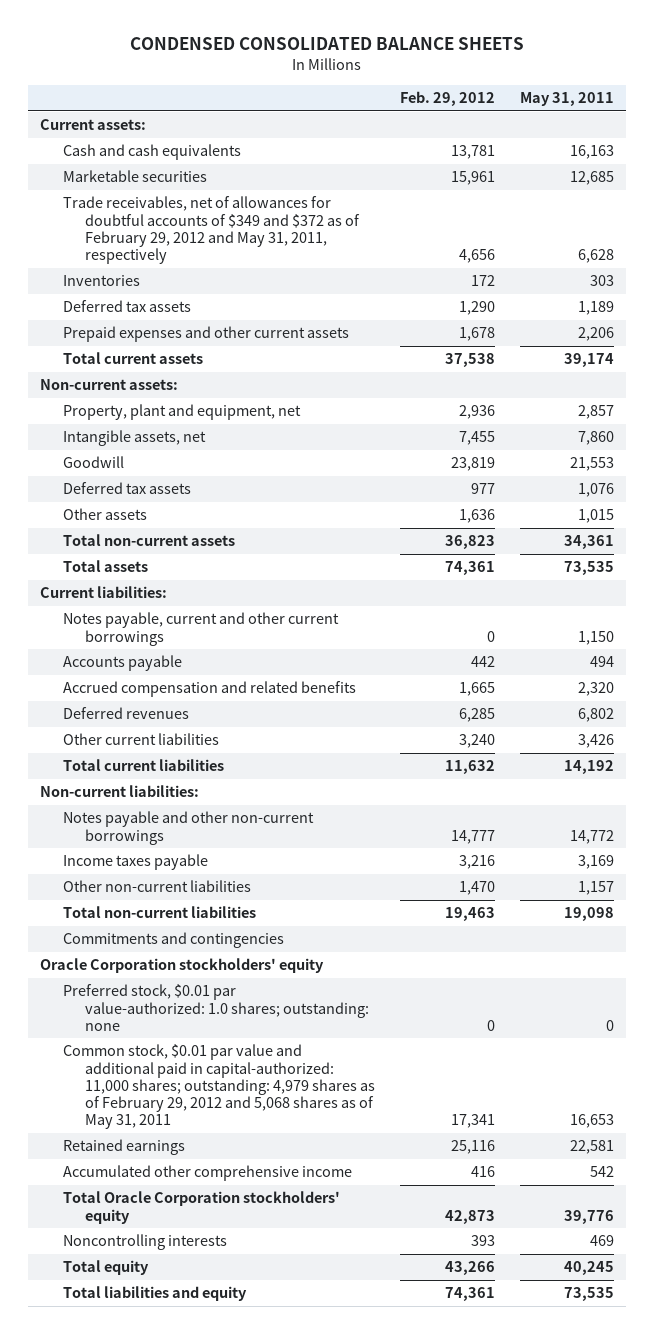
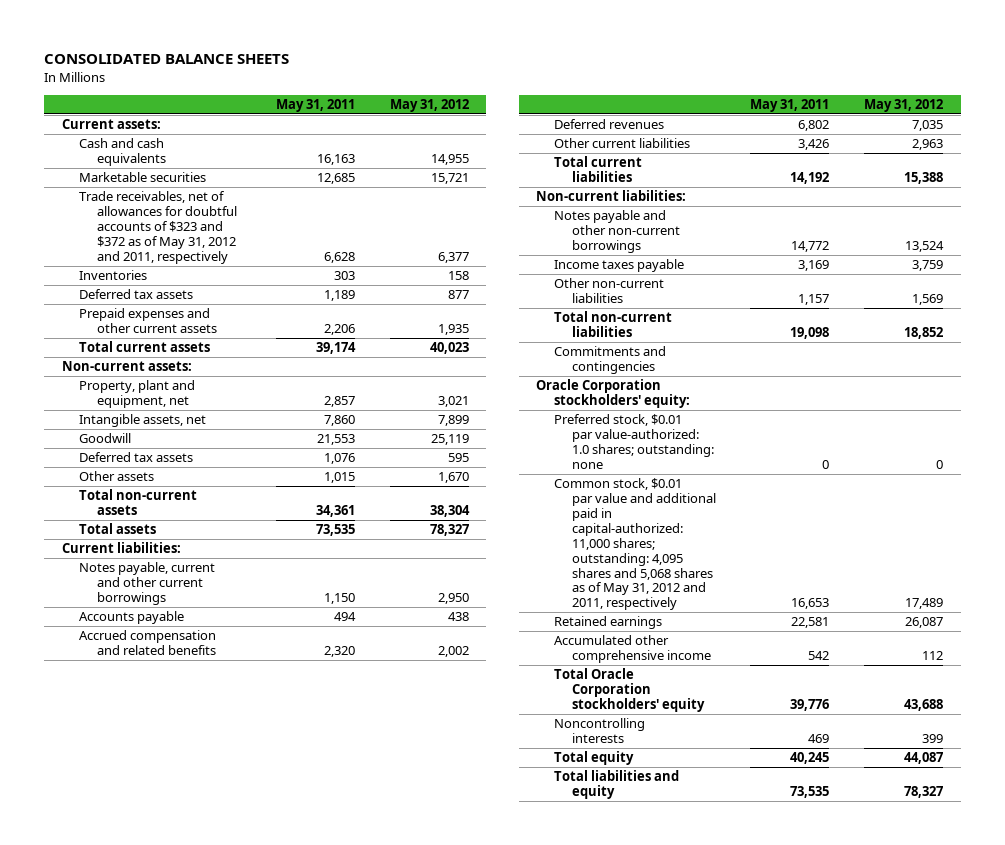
[129,37,524,51] CONDENSED CONSOLIDATED BALANCE SHEETS -> [44,54,290,65] CONSOLIDATED BALANCE SHEETS
[399,91,495,107] Feb. 29, 2012 -> none
none -> [389,98,469,112] May 31, 2012
[62,196,361,264] Trade receivables, net of allowances for doubtful accounts of $349 and $372 as of February 29, 2012 and May 31, 2011, respectively -> [79,191,238,264] Trade receivables, net of allowances for doubtful accounts of $323 and $372 as of May 31, 2012 and 2011, respectively
[39,958,324,974] Oracle Corporation stockholders' equity -> [536,379,690,409] Oracle Corporation stockholders' equity:
[62,1044,376,1130] Common stock, $0.01 par value and additional paid in capital-authorized: 11,000 shares; outstanding: 4,979 shares as of February 29, 2012 and 5,068 shares as of May 31, 2011 -> [553,478,716,611] Common stock, $0.01 par value and additional paid in capital-authorized: 11,000 shares; outstanding: 4,095 shares and 5,068 shares as of May 31, 2012 and 2011, respectively

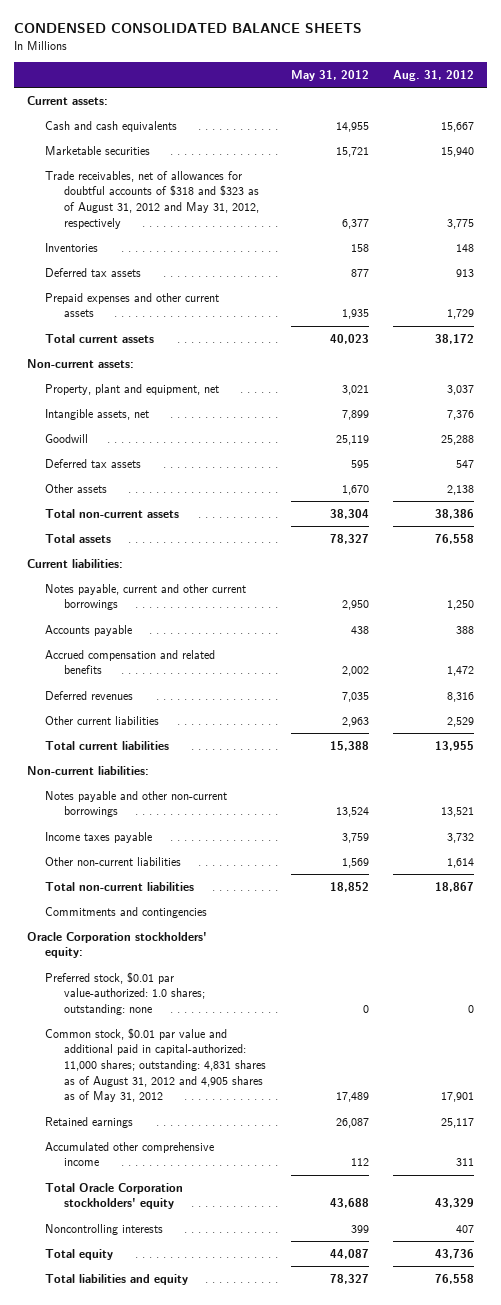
[44,54,290,65] CONSOLIDATED BALANCE SHEETS -> [14,23,363,34] CONDENSED CONSOLIDATED BALANCE SHEETS
[275,98,355,112] May 31, 2011 -> none
none -> [393,69,475,81] Aug. 31, 2012
[79,191,238,264] Trade receivables, net of allowances for doubtful accounts of $323 and $372 as of May 31, 2012 and 2011, respectively -> [45,170,259,229] Trade receivables, net of allowances for doubtful accounts of $318 and $323 as of August 31, 2012 and May 31, 2012, respectively
[553,478,716,611] Common stock, $0.01 par value and additional paid in capital-authorized: 11,000 shares; outstanding: 4,095 shares and 5,068 shares as of May 31, 2012 and 2011, respectively -> [45,1027,266,1103] Common stock, $0.01 par value and additional paid in capital-authorized: 11,000 shares; outstanding: 4,831 shares as of August 31, 2012 and 4,905 shares as of May 31, 2012

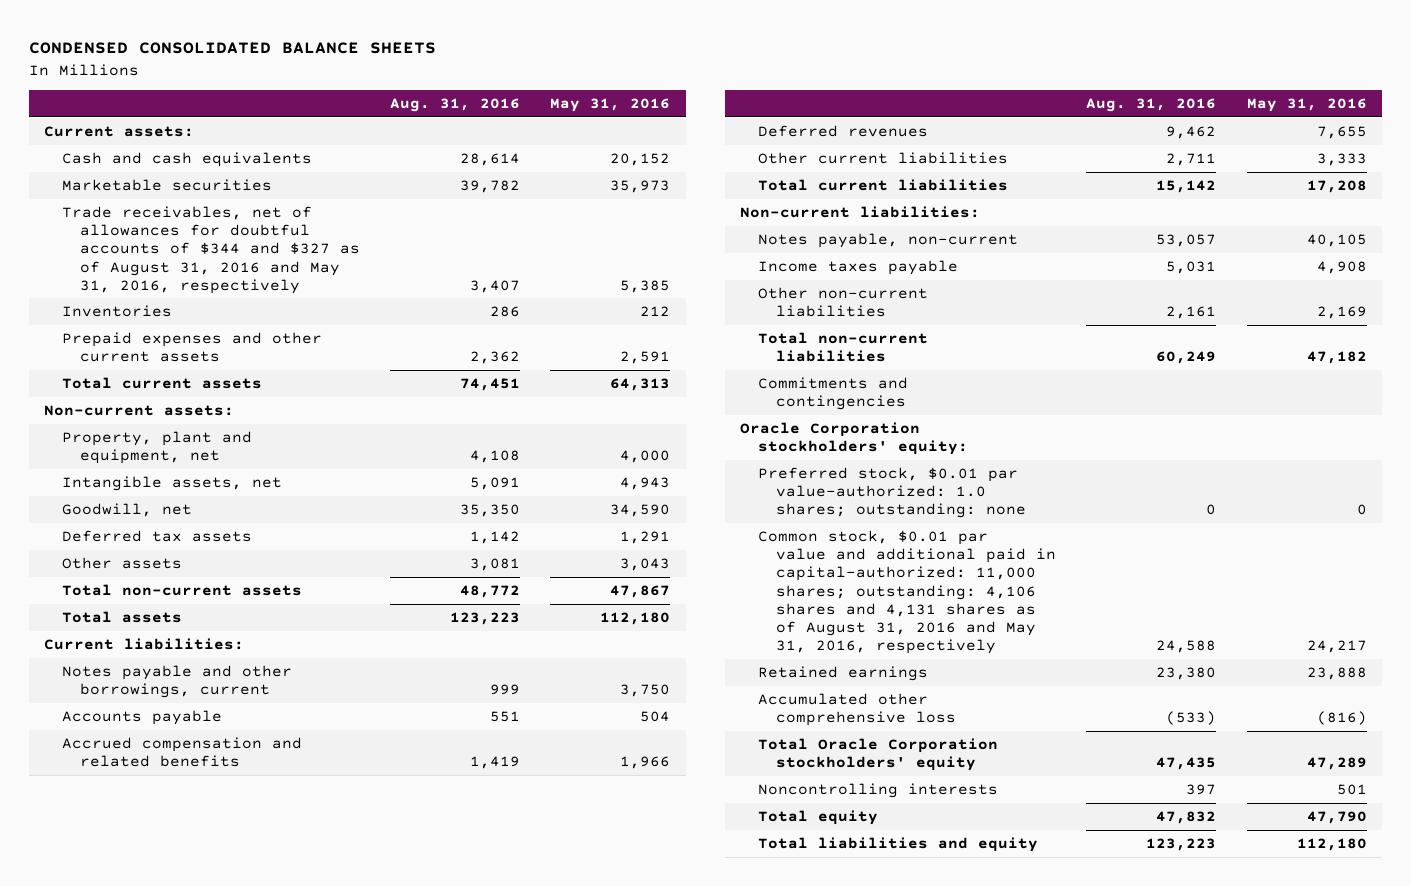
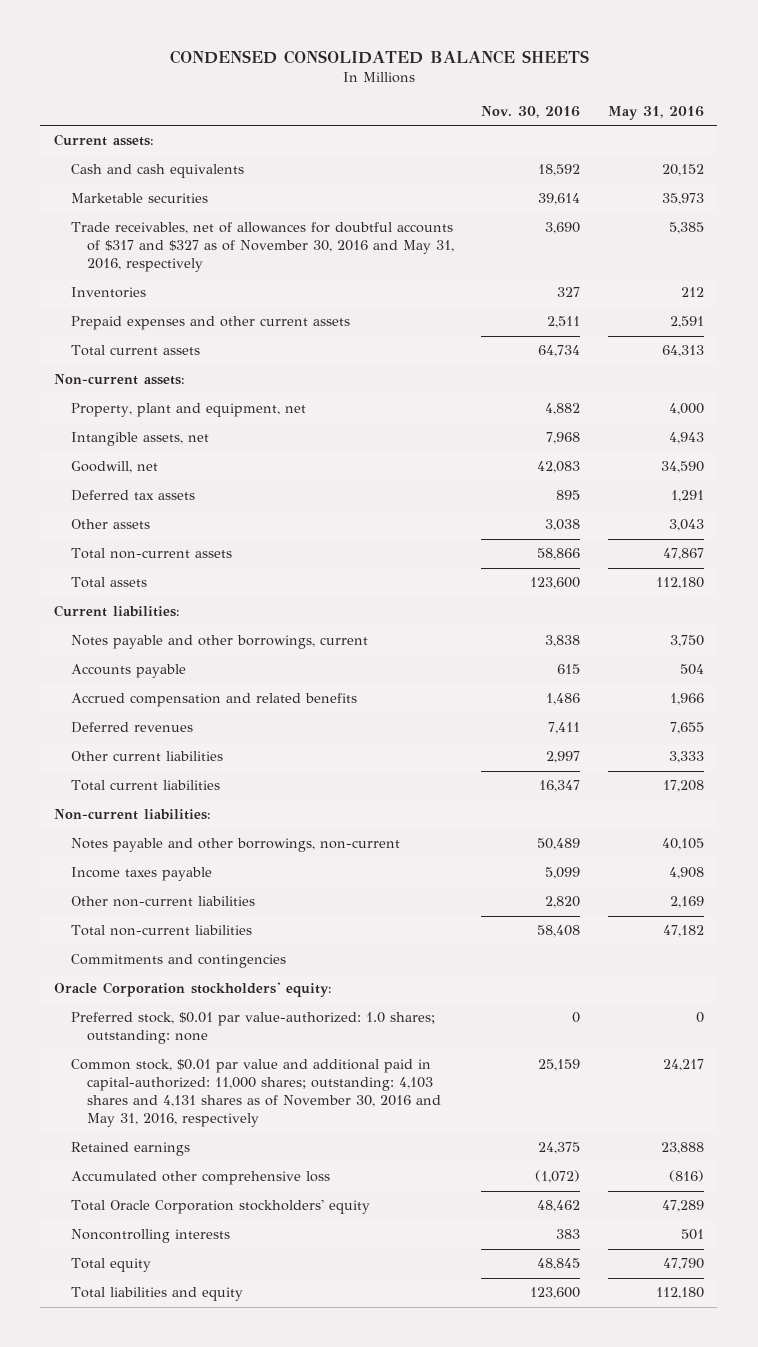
[390,98,521,113] Aug. 31, 2016 -> none
none -> [481,105,581,118] Nov. 30, 2016
[61,205,360,294] Trade receivables, net of allowances for doubtful accounts of $344 and $327 as of August 31, 2016 and May 31, 2016, respectively -> [70,222,455,273] Trade receivables, net of allowances for doubtful accounts of $317 and $327 as of November 30, 2016 and May 31, 2016, respectively
[758,232,1019,248] Notes payable, non-current -> [70,838,400,853] Notes payable and other borrowings, non-current
[758,529,1056,655] Common stock, $0.01 par value and additional paid in capital-authorized: 11,000 shares; outstanding: 4,106 shares and 4,131 shares as of August 31, 2016 and May 31, 2016, respectively -> [70,1059,442,1128] Common stock, $0.01 par value and additional paid in capital-authorized: 11,000 shares; outstanding: 4,103 shares and 4,131 shares as of November 30, 2016 and May 31, 2016, respectively

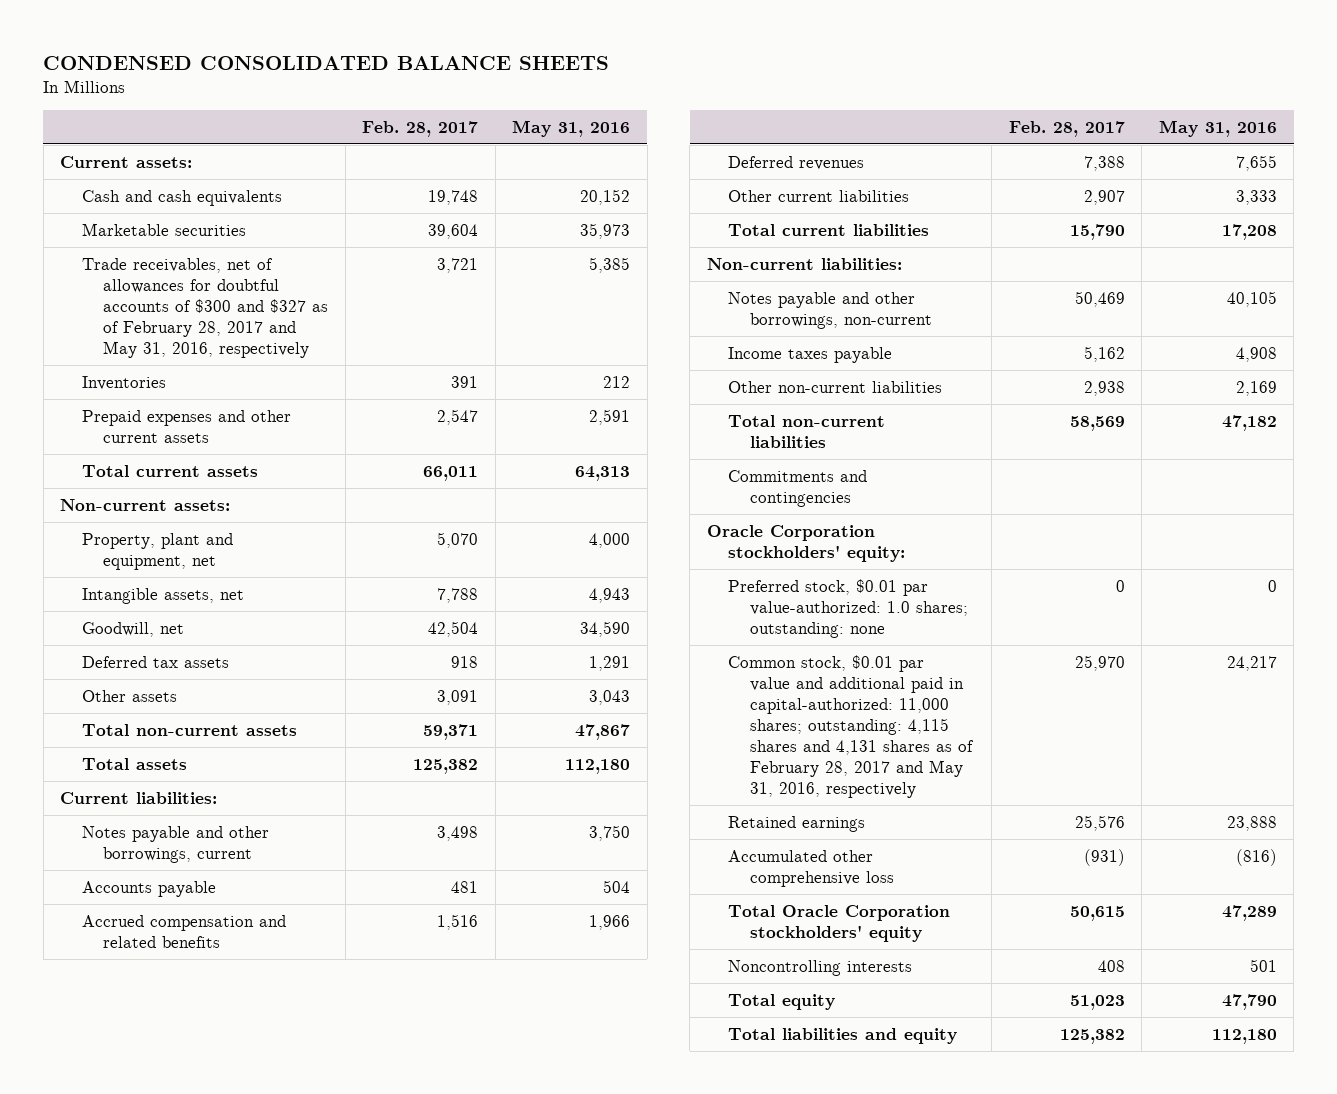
[481,105,581,118] Nov. 30, 2016 -> none
none -> [362,120,479,137] Feb. 28, 2017
[70,222,455,273] Trade receivables, net of allowances for doubtful accounts of $317 and $327 as of November 30, 2016 and May 31, 2016, respectively -> [81,257,329,359] Trade receivables, net of allowances for doubtful accounts of $300 and $327 as of February 28, 2017 and May 31, 2016, respectively
[70,1059,442,1128] Common stock, $0.01 par value and additional paid in capital-authorized: 11,000 shares; outstanding: 4,103 shares and 4,131 shares as of November 30, 2016 and May 31, 2016, respectively -> [728,654,974,799] Common stock, $0.01 par value and additional paid in capital-authorized: 11,000 shares; outstanding: 4,115 shares and 4,131 shares as of February 28, 2017 and May 31, 2016, respectively

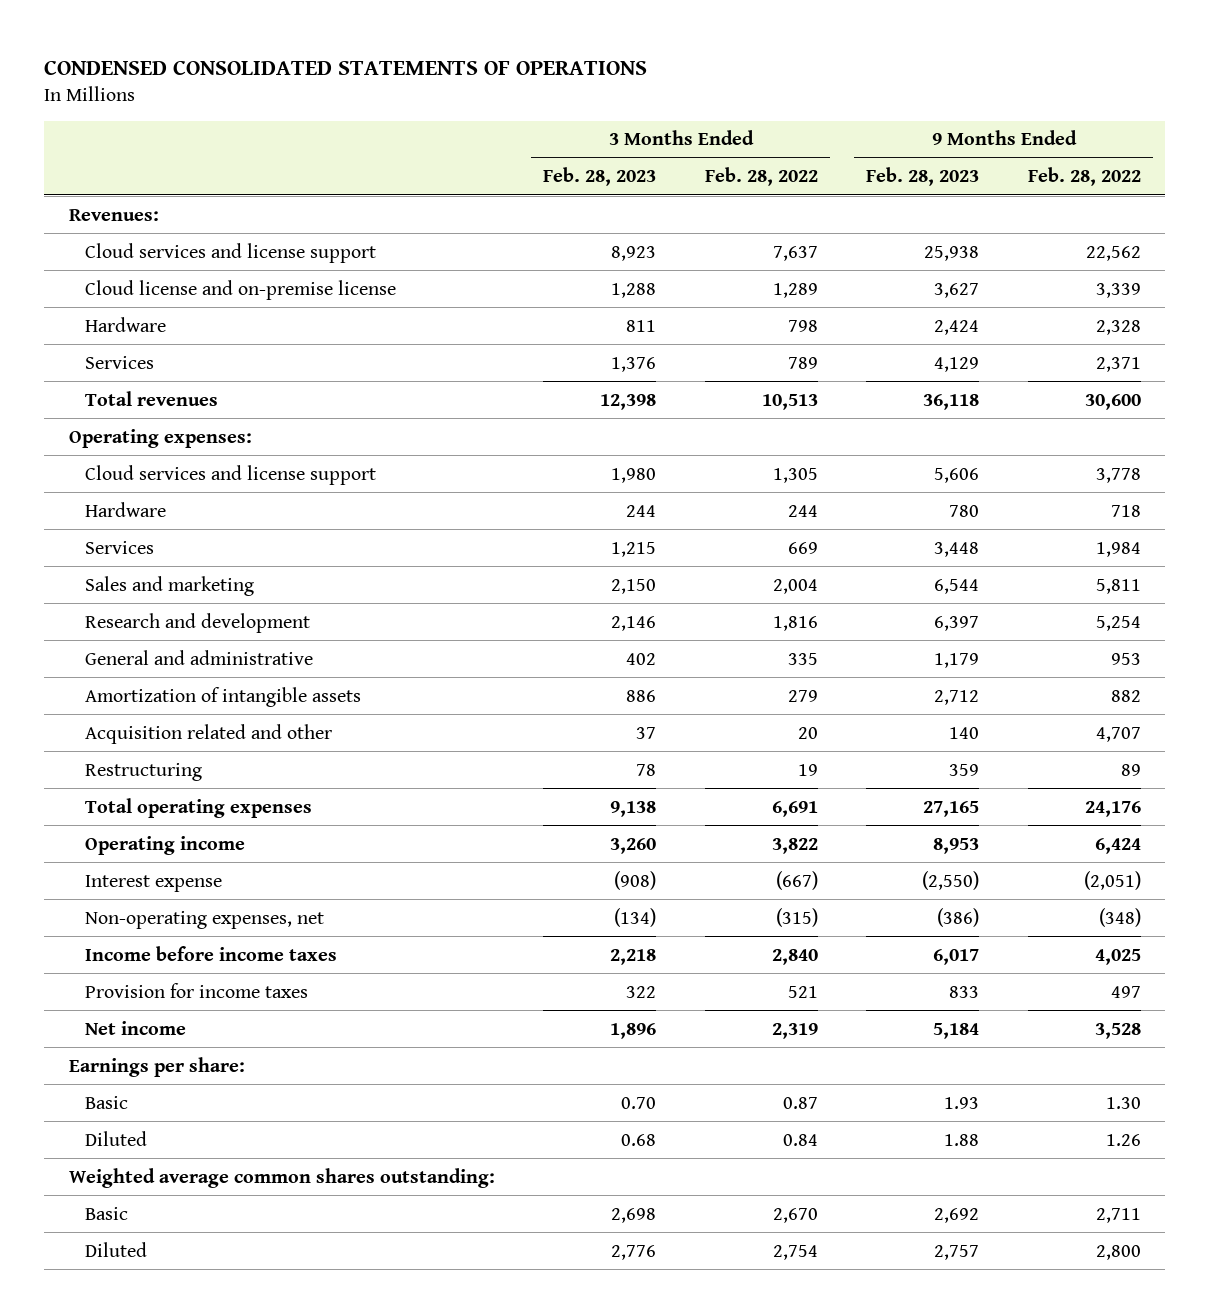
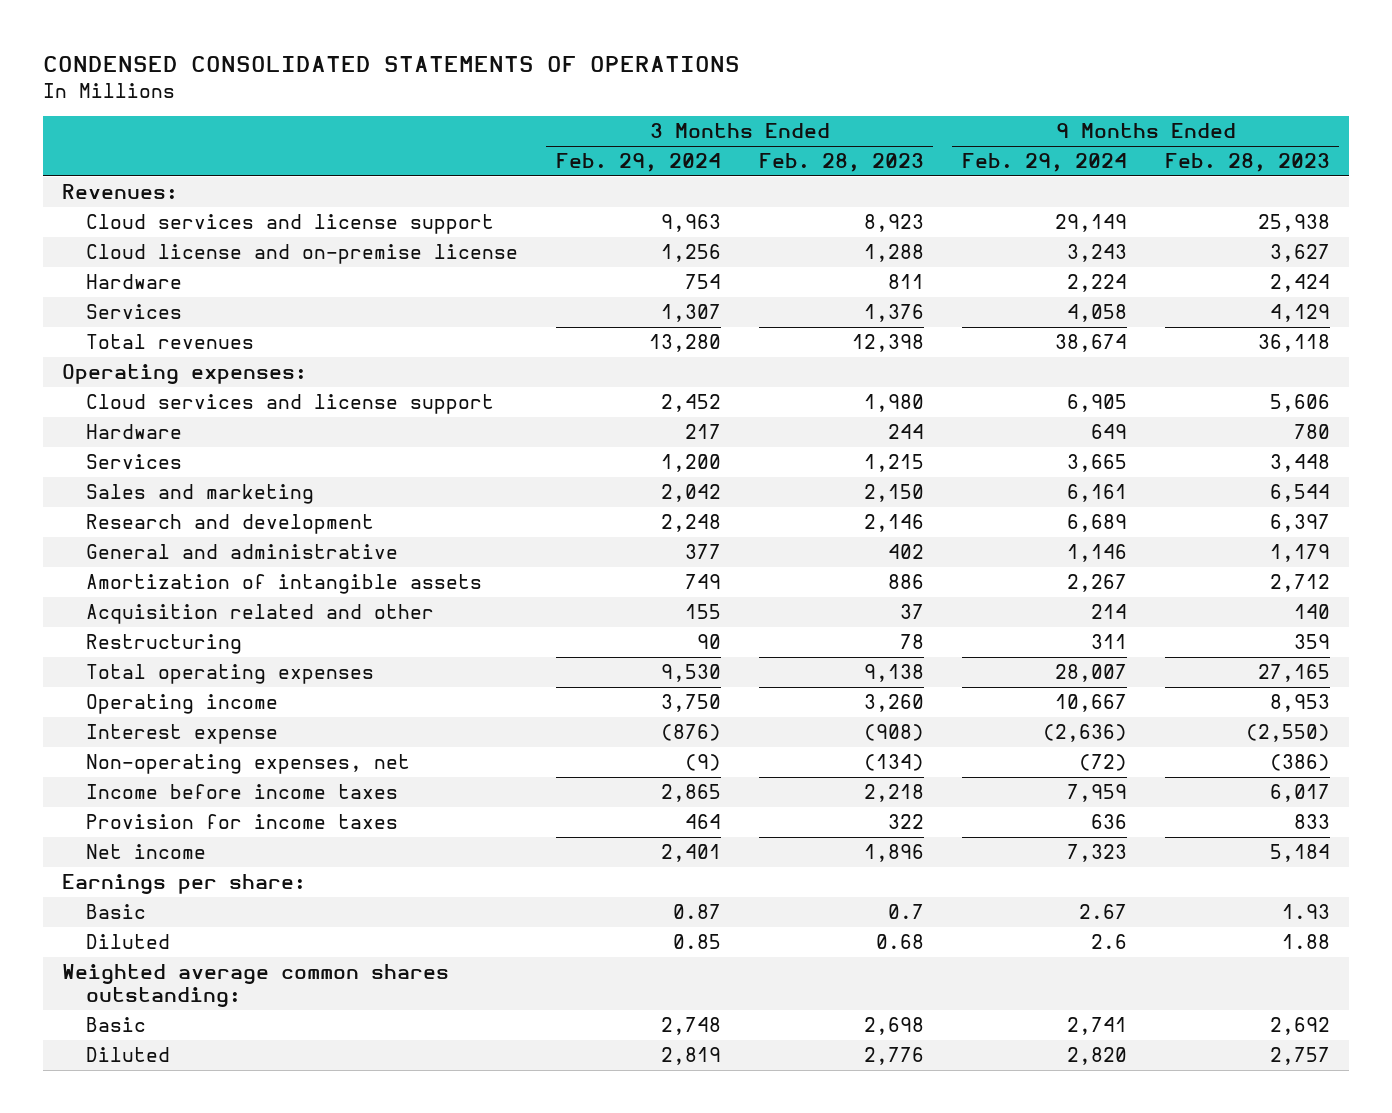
[704,167,818,187] Feb. 28, 2022 -> none
[1028,167,1142,187] Feb. 28, 2022 -> none
none -> [555,153,721,173] Feb. 29, 2024
none -> [961,153,1127,173] Feb. 29, 2024
[621,1096,657,1109] 0.70 -> [887,903,924,919] 0.7

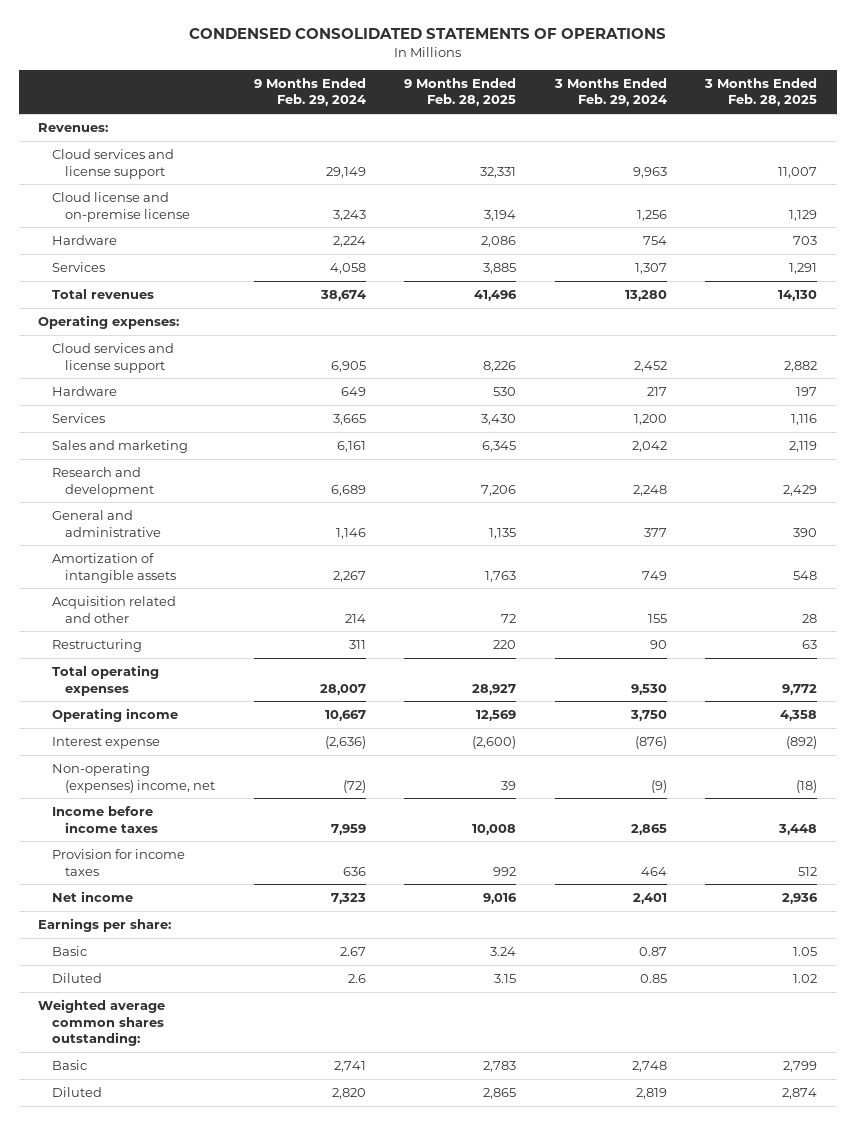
[758,153,924,173] Feb. 28, 2023 -> none
[1164,153,1330,173] Feb. 28, 2023 -> none
none -> [404,77,517,107] 9 Months Ended Feb. 28, 2025
none -> [704,77,818,107] 3 Months Ended Feb. 28, 2025
[85,753,410,774] Non-operating expenses, net -> [51,762,216,793] Non-operating (expenses) income, net

